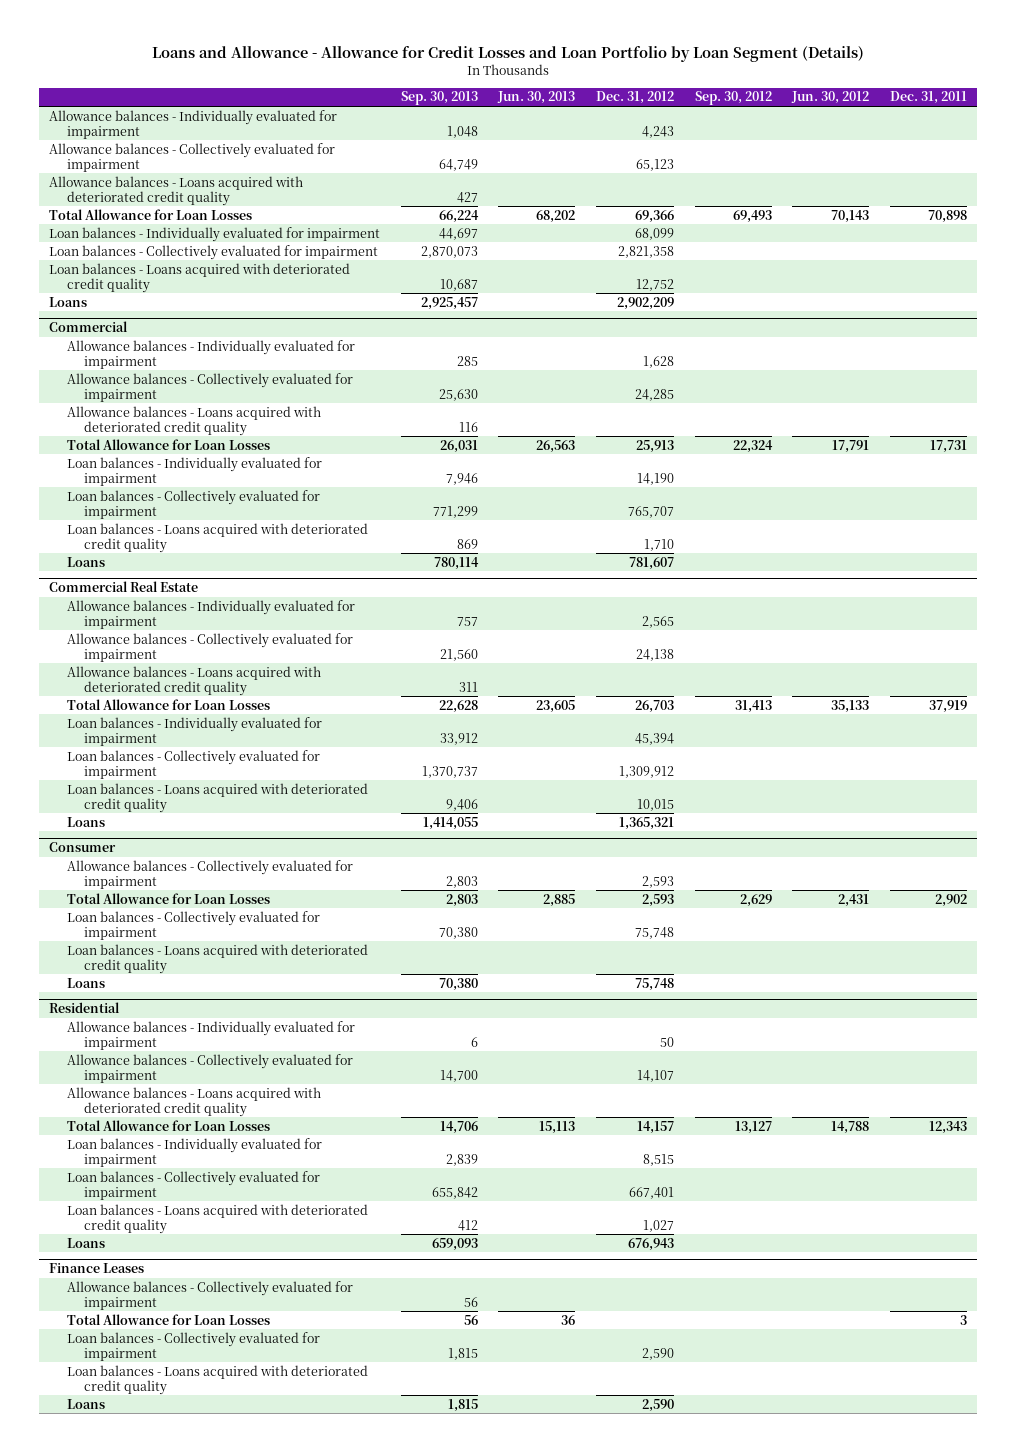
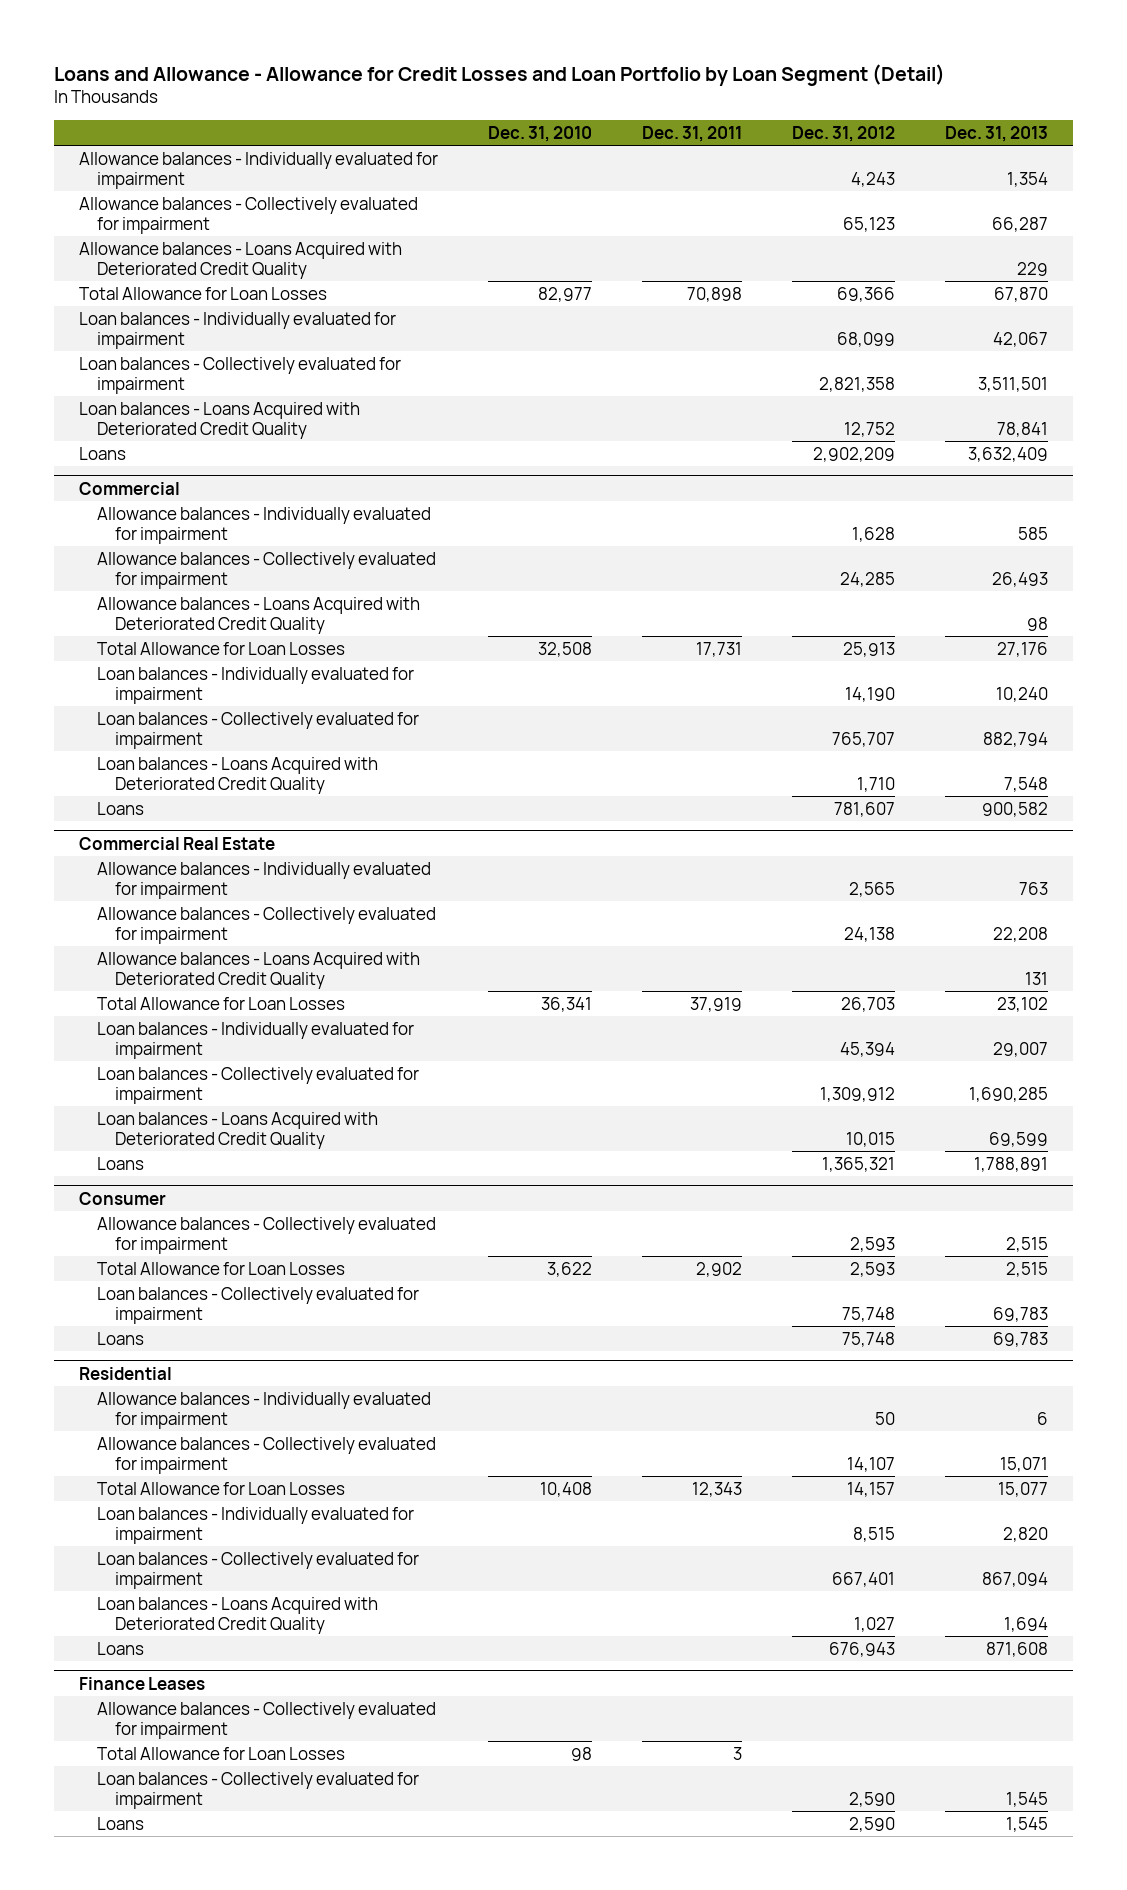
[151,46,864,63] Loans and Allowance - Allowance for Credit Losses and Loan Portfolio by Loan Segment (Details) -> [54,63,946,86] Loans and Allowance - Allowance for Credit Losses and Loan Portfolio by Loan Segment (Detail)
[400,91,478,106] Sep. 30, 2013 -> none
[497,91,576,105] Jun. 30, 2013 -> none
[694,91,772,106] Sep. 30, 2012 -> none
[791,91,870,105] Jun. 30, 2012 -> none
none -> [488,125,593,142] Dec. 31, 2010
none -> [945,125,1049,142] Dec. 31, 2013
[48,175,303,206] Allowance balances - Loans acquired with deteriorated credit quality -> [79,241,403,279] Allowance balances - Loans Acquired with Deteriorated Credit Quality
[48,262,350,293] Loan balances - Loans acquired with deteriorated credit quality -> [79,401,361,439] Loan balances - Loans Acquired with Deteriorated Credit Quality
[66,405,321,436] Allowance balances - Loans acquired with deteriorated credit quality -> [97,596,421,634] Allowance balances - Loans Acquired with Deteriorated Credit Quality
[66,522,368,553] Loan balances - Loans acquired with deteriorated credit quality -> [97,756,379,794] Loan balances - Loans Acquired with Deteriorated Credit Quality
[66,665,321,696] Allowance balances - Loans acquired with deteriorated credit quality -> [97,951,421,989] Allowance balances - Loans Acquired with Deteriorated Credit Quality
[66,782,368,813] Loan balances - Loans acquired with deteriorated credit quality -> [97,1111,379,1149] Loan balances - Loans Acquired with Deteriorated Credit Quality
[66,943,368,974] Loan balances - Loans acquired with deteriorated credit quality -> none
[66,1086,321,1117] Allowance balances - Loans acquired with deteriorated credit quality -> none
[66,1203,368,1234] Loan balances - Loans acquired with deteriorated credit quality -> [97,1596,379,1634] Loan balances - Loans Acquired with Deteriorated Credit Quality
[66,1364,368,1395] Loan balances - Loans acquired with deteriorated credit quality -> none

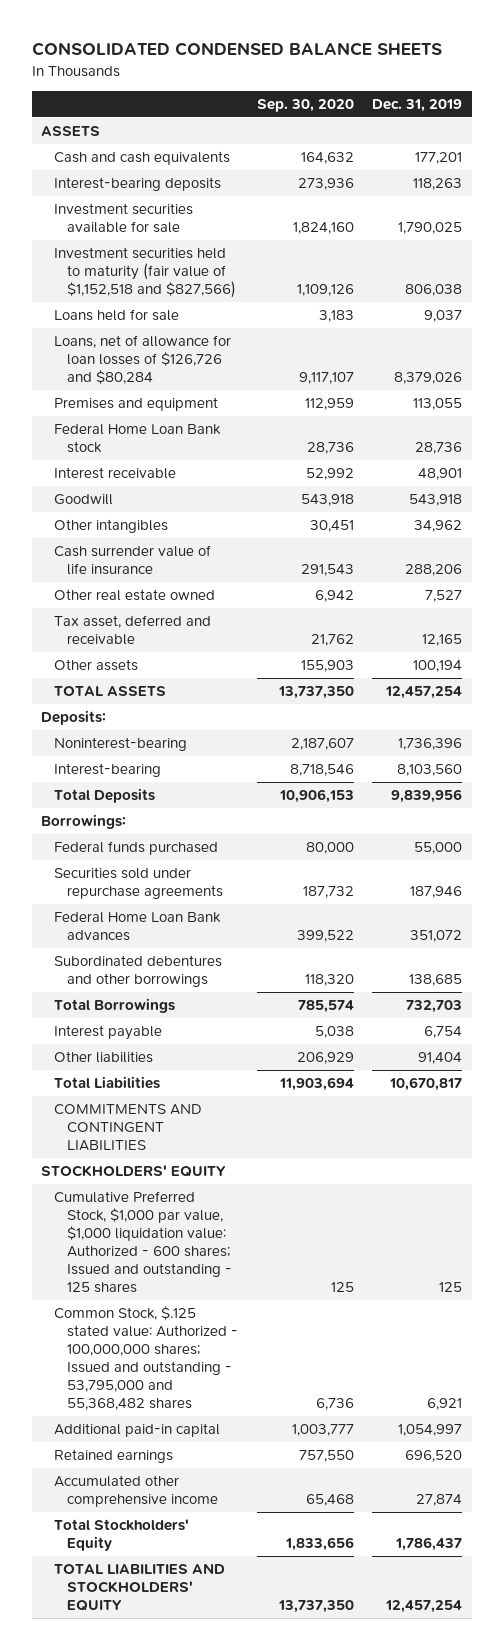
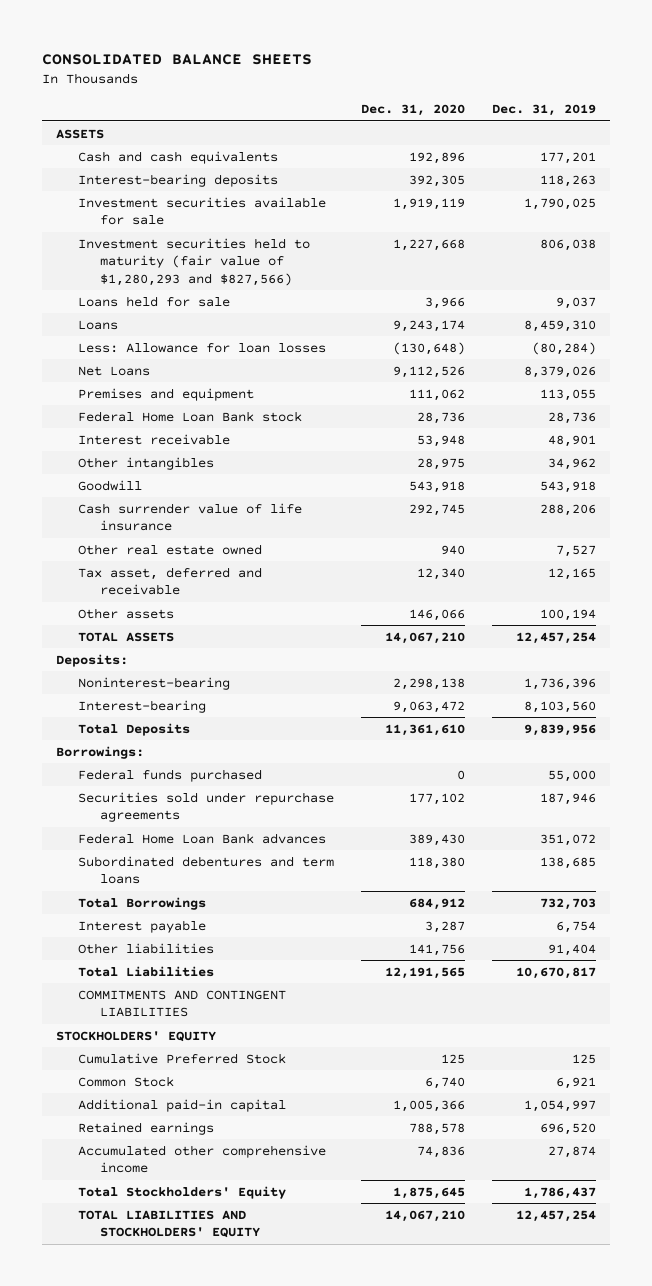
[32,42,443,57] CONSOLIDATED CONDENSED BALANCE SHEETS -> [42,54,313,66] CONSOLIDATED BALANCE SHEETS
[256,98,354,112] Sep. 30, 2020 -> none
none -> [360,104,465,117] Dec. 31, 2020
[54,246,237,298] Investment securities held to maturity (fair value of $1,152,518 and $827,566) -> [77,237,310,286] Investment securities held to maturity (fair value of $1,280,293 and $827,566)
none -> [77,319,118,330] Loans
none -> [77,342,326,353] Less: Allowance for loan losses
[54,334,232,384] Loans, net of allowance for loan losses of $126,726 and $80,284 -> [77,365,150,376] Net Loans
[54,493,114,505] Goodwill -> [77,479,142,491] Goodwill
[54,954,223,987] Subordinated debentures and other borrowings -> [77,855,334,885] Subordinated debentures and term loans
[54,1190,233,1293] Cumulative Preferred Stock, $1,000 par value, $1,000 liquidation value: Authorized - 600 shares; Issued and outstanding - 125 shares -> [77,1052,286,1064] Cumulative Preferred Stock
[54,1305,239,1410] Common Stock, $.125 stated value: Authorized - 100,000,000 shares; Issued and outstanding - 53,795,000 and 55,368,482 shares -> [77,1075,174,1087] Common Stock

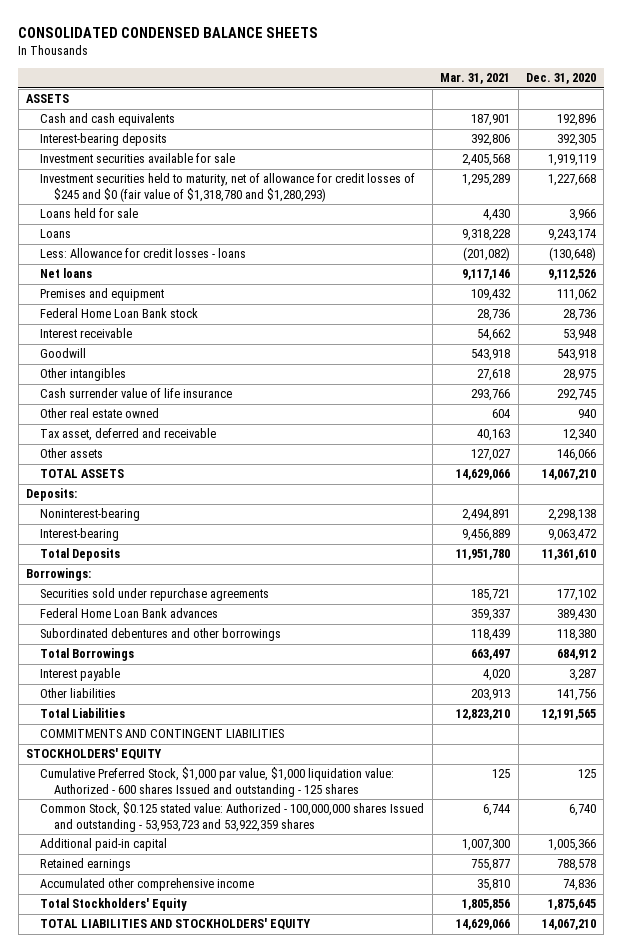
[42,54,313,66] CONSOLIDATED BALANCE SHEETS -> [18,26,319,38] CONSOLIDATED CONDENSED BALANCE SHEETS
[492,104,597,117] Dec. 31, 2019 -> none
none -> [440,73,511,85] Mar. 31, 2021
[77,237,310,286] Investment securities held to maturity (fair value of $1,280,293 and $827,566) -> [40,173,416,202] Investment securities held to maturity, net of allowance for credit losses of $245 and $0 (fair value of $1,318,780 and $1,280,293)
[77,342,326,353] Less: Allowance for loan losses -> [40,248,247,259] Less: Allowance for credit losses - loans
[77,365,150,376] Net Loans -> [40,268,93,279] Net loans
[77,456,214,470] Other intangibles -> [40,368,127,382] Other intangibles
[77,768,262,782] Federal funds purchased -> none
[77,855,334,885] Subordinated debentures and term loans -> [40,628,282,642] Subordinated debentures and other borrowings
[77,1052,286,1064] Cumulative Preferred Stock -> [40,767,395,797] Cumulative Preferred Stock, $1,000 par value, $1,000 liquidation value: Authorized - 600 shares Issued and outstanding - 125 shares
[77,1075,174,1087] Common Stock -> [40,802,425,832] Common Stock, $0.125 stated value: Authorized - 100,000,000 shares Issued and outstanding - 53,953,723 and 53,922,359 shares

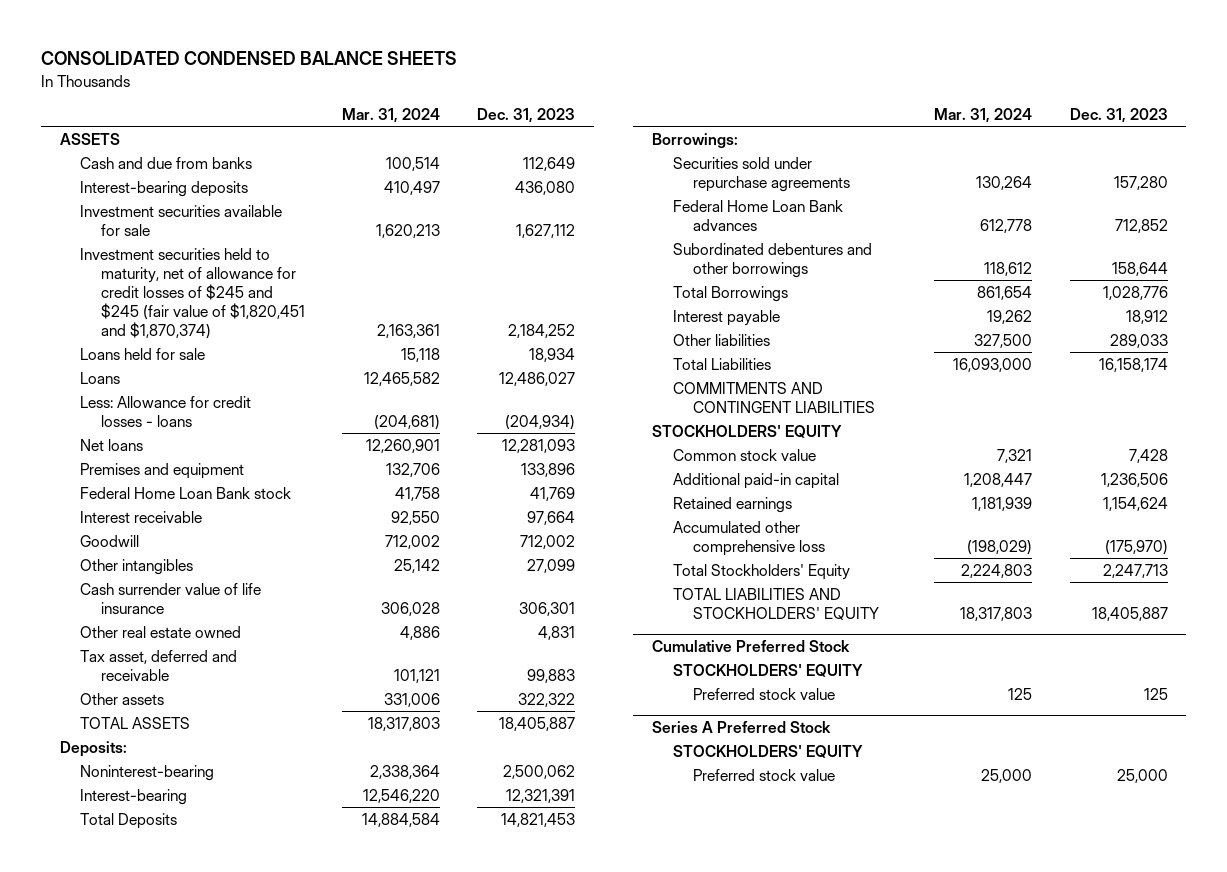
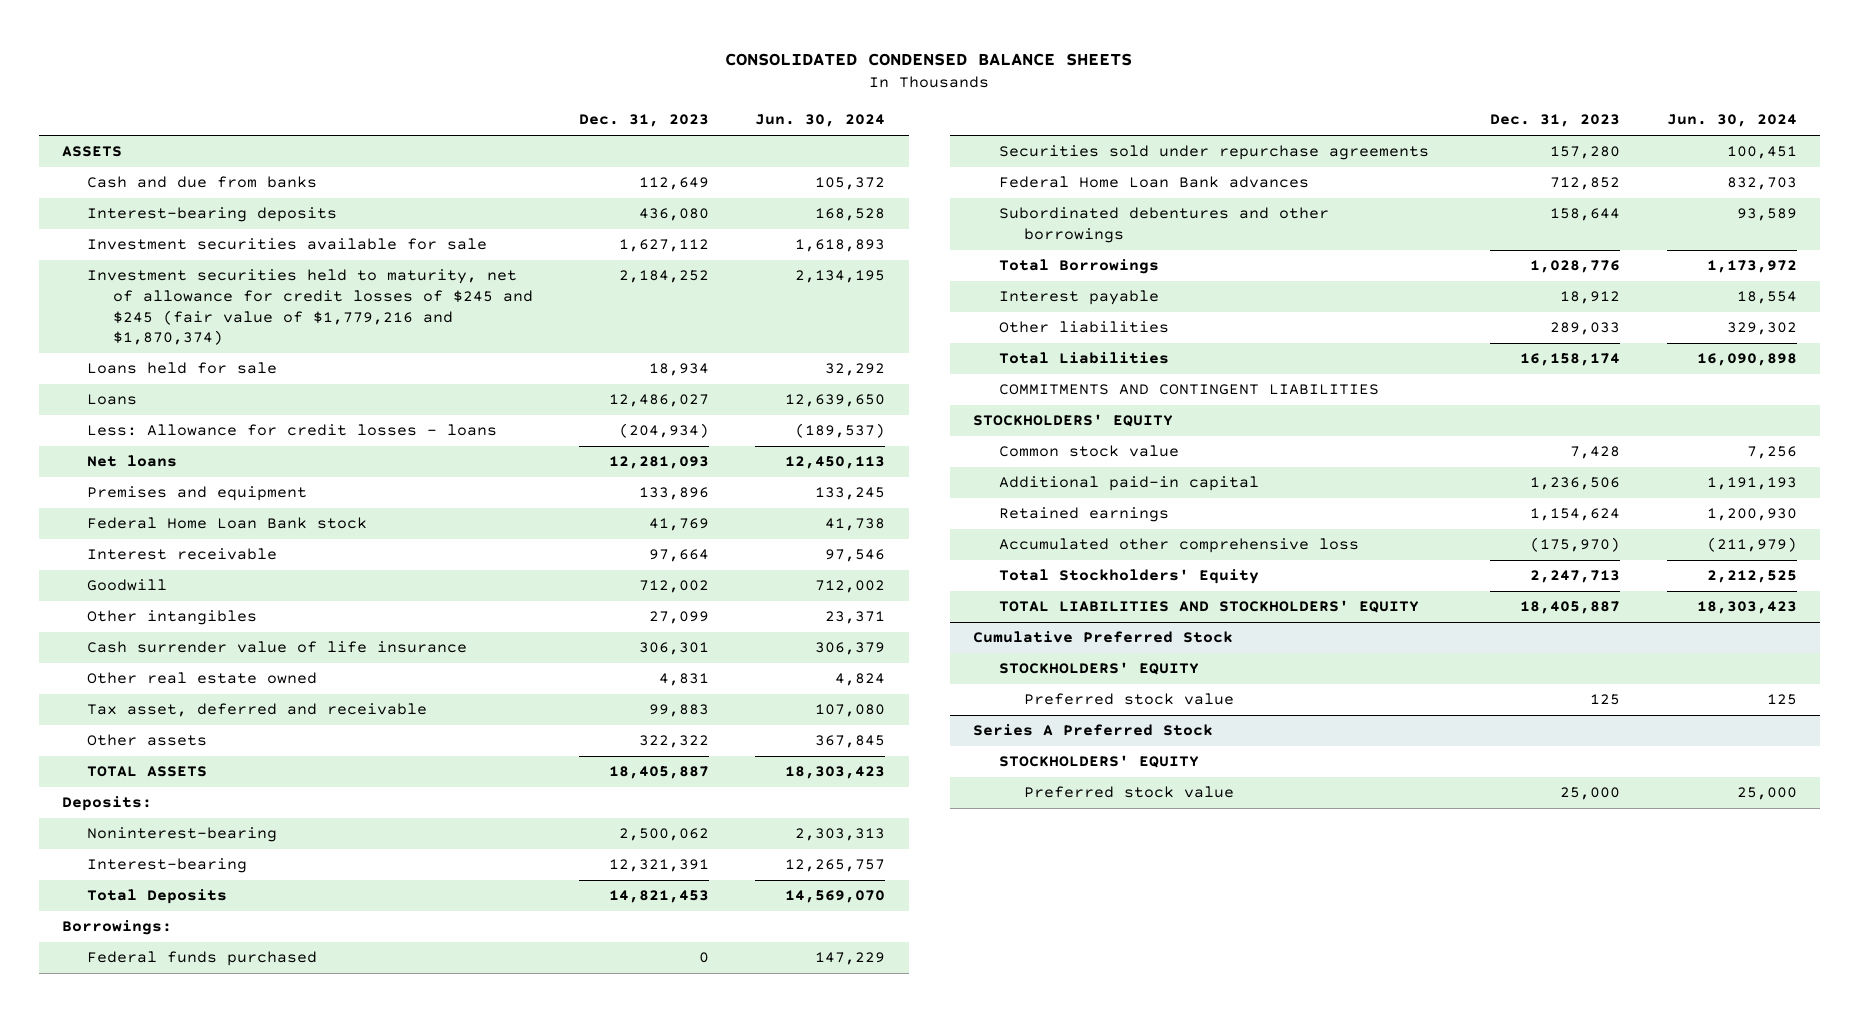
[342,107,441,123] Mar. 31, 2024 -> none
none -> [755,114,886,128] Jun. 30, 2024
[80,247,305,340] Investment securities held to maturity, net of allowance for credit losses of $245 and $245 (fair value of $1,820,451 and $1,870,374) -> [87,269,533,346] Investment securities held to maturity, net of allowance for credit losses of $245 and $245 (fair value of $1,779,216 and $1,870,374)
none -> [87,951,318,967] Federal funds purchased

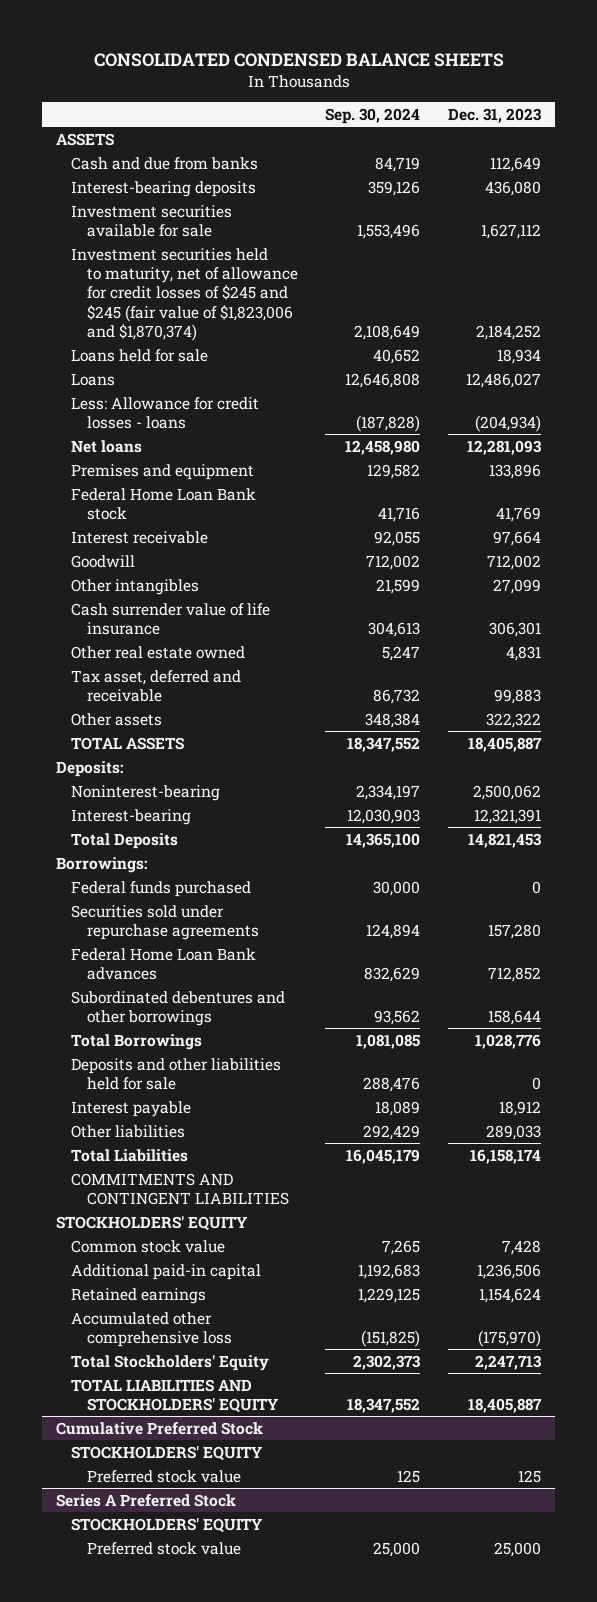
[755,114,886,128] Jun. 30, 2024 -> none
none -> [325,107,421,124] Sep. 30, 2024
[87,269,533,346] Investment securities held to maturity, net of allowance for credit losses of $245 and $245 (fair value of $1,779,216 and $1,870,374) -> [71,247,298,341] Investment securities held to maturity, net of allowance for credit losses of $245 and $245 (fair value of $1,823,006 and $1,870,374)
none -> [71,1057,282,1090] Deposits and other liabilities held for sale

